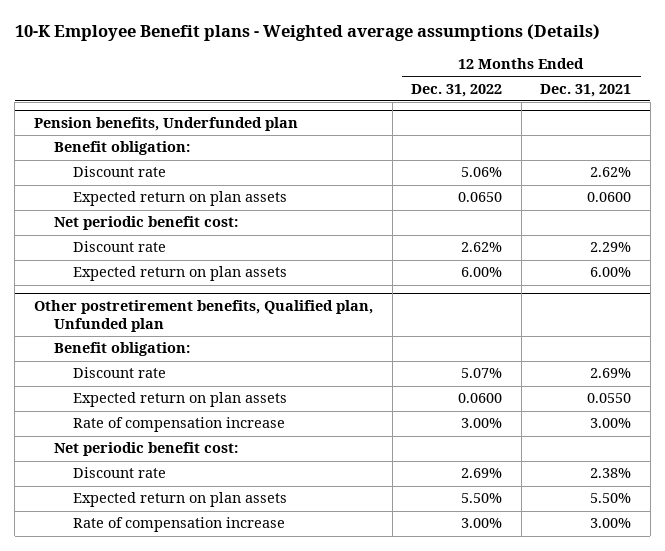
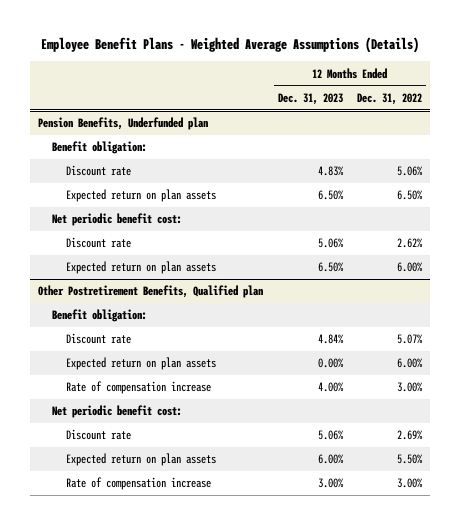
[14,24,600,42] 10-K Employee Benefit plans - Weighted average assumptions (Details) -> [41,37,420,54] Employee Benefit Plans - Weighted Average Assumptions (Details)
[540,83,632,97] Dec. 31, 2021 -> none
none -> [277,92,343,105] Dec. 31, 2023
[33,117,298,132] Pension benefits, Underfunded plan -> [37,117,208,131] Pension Benefits, Underfunded plan
[458,192,503,203] 0.0650 -> [397,190,424,201] 6.50%
[33,300,373,333] Other postretirement benefits, Qualified plan, Unfunded plan -> [37,285,263,299] Other Postretirement Benefits, Qualified plan
[458,393,503,404] 0.0600 -> [397,358,424,369] 6.00%

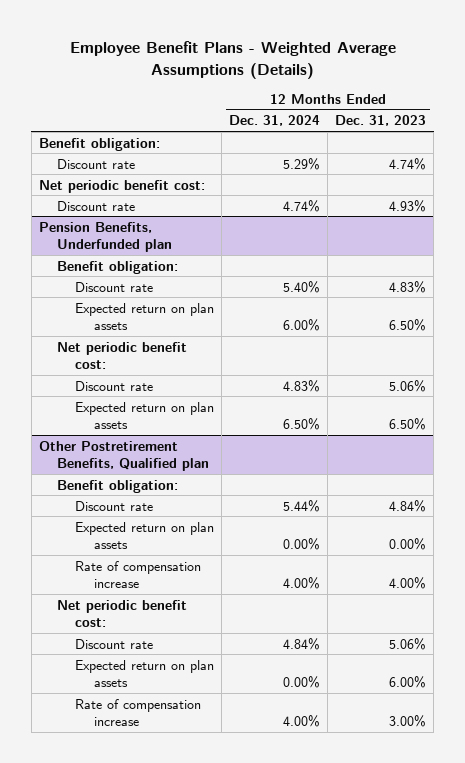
[357,92,423,105] Dec. 31, 2022 -> none
none -> [229,115,321,127] Dec. 31, 2024
none -> [38,137,160,151] Benefit obligation:
none -> [57,158,136,169] Discount rate
none -> [38,179,205,193] Net periodic benefit cost:
none -> [57,200,136,211] Discount rate

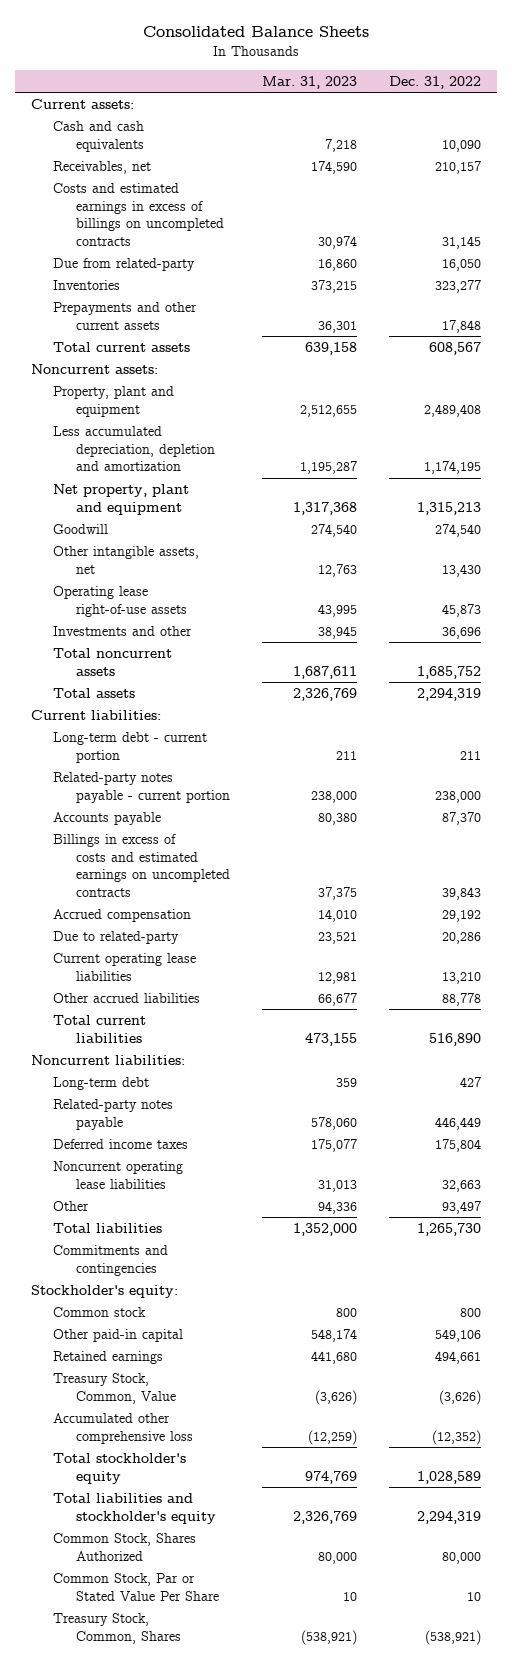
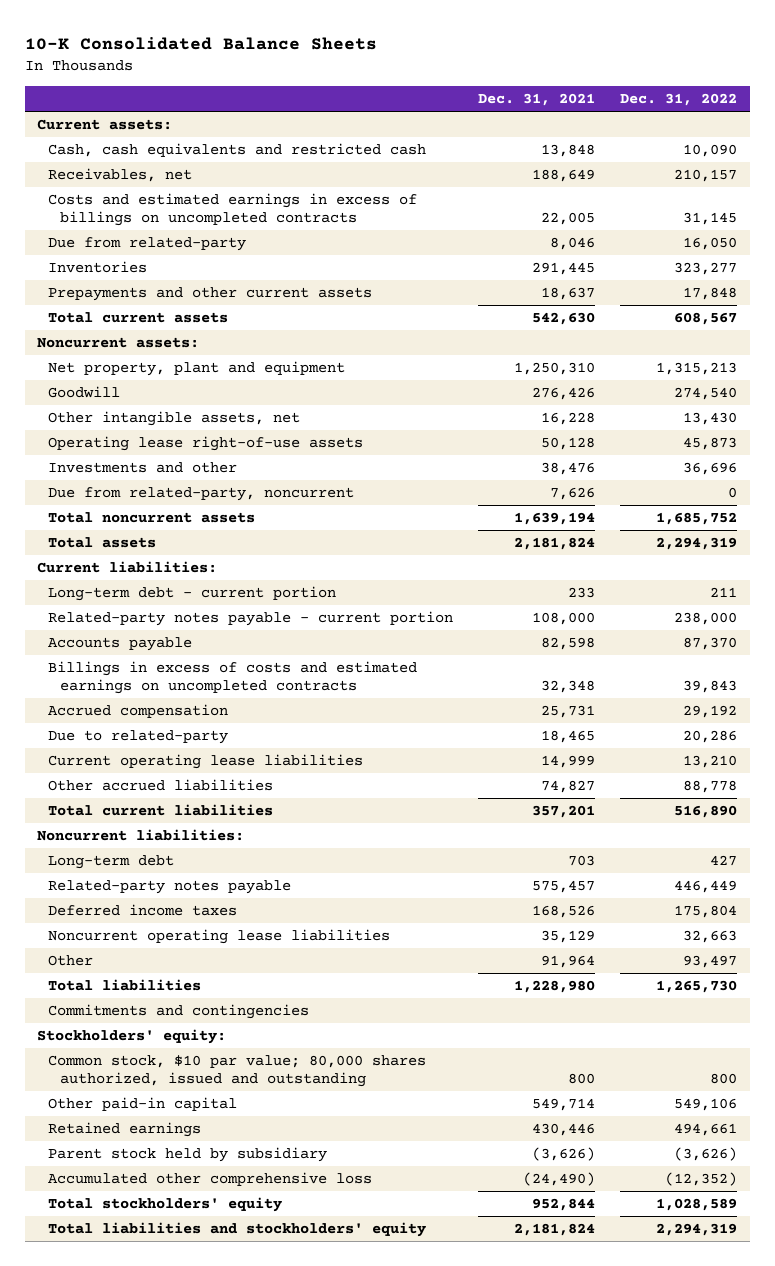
[143,25,370,37] Consolidated Balance Sheets -> [25,37,378,51] 10-K Consolidated Balance Sheets
[261,75,357,89] Mar. 31, 2023 -> none
none -> [478,92,596,106] Dec. 31, 2021
[53,120,145,152] Cash and cash equivalents -> [48,143,427,158] Cash, cash equivalents and restricted cash
[53,385,175,417] Property, plant and equipment -> none
[53,425,215,472] Less accumulated depreciation, depletion and amortization -> none
none -> [48,487,355,502] Due from related-party, noncurrent
[30,1284,178,1298] Stockholder's equity: -> [37,1029,227,1045] Stockholders' equity:
[53,1306,147,1317] Common stock -> [48,1055,427,1088] Common stock, $10 par value; 80,000 shares authorized, issued and outstanding
[53,1372,176,1404] Treasury Stock, Common, Value -> [48,1147,328,1163] Parent stock held by subsidiary
[53,1532,197,1561] Common Stock, Shares Authorized -> none
[53,1572,219,1601] Common Stock, Par or Stated Value Per Share -> none
[53,1612,181,1644] Treasury Stock, Common, Shares -> none
[53,1452,187,1484] Total stockholder's equity -> [48,1197,283,1213] Total stockholders' equity
[53,1492,216,1524] Total liabilities and stockholder's equity -> [48,1222,427,1238] Total liabilities and stockholders' equity

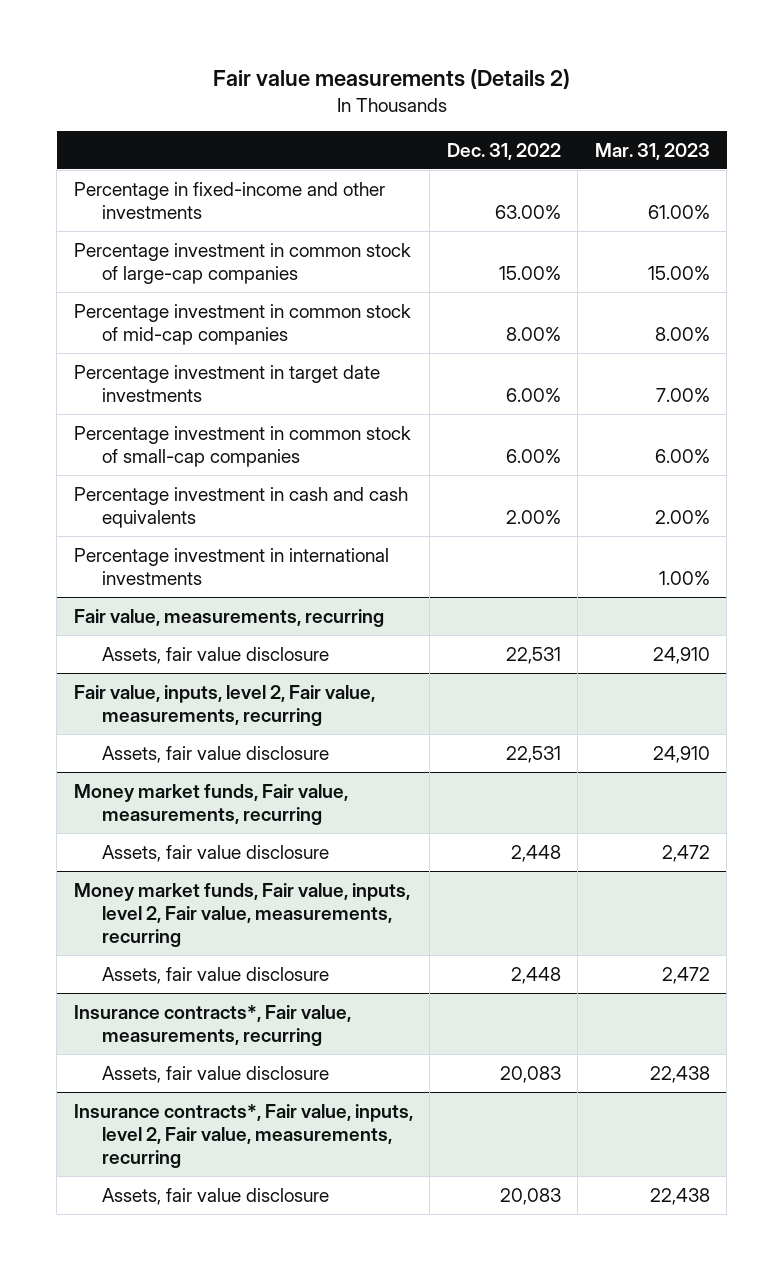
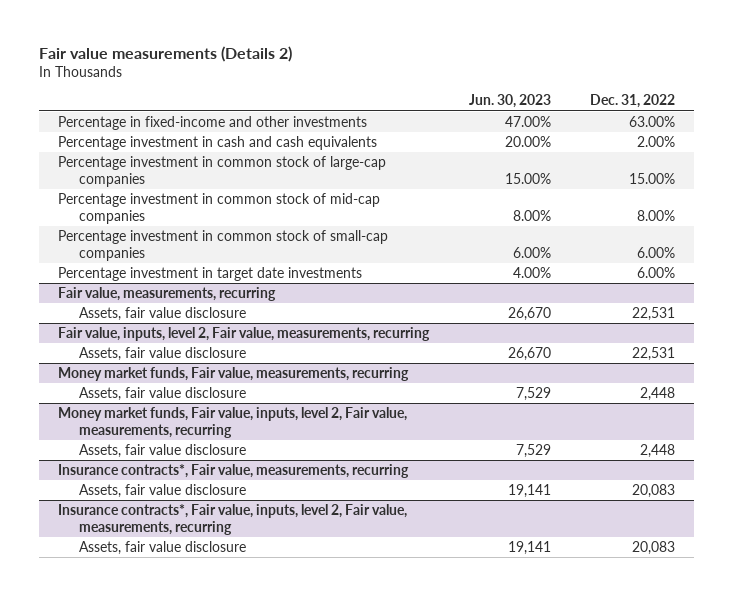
[594,142,710,160] Mar. 31, 2023 -> none
none -> [468,94,551,109] Jun. 30, 2023
[73,486,408,528] Percentage investment in cash and cash equivalents -> [58,135,378,150] Percentage investment in cash and cash equivalents
[73,547,389,585] Percentage investment in international investments -> none
[73,364,380,402] Percentage investment in target date investments -> [58,266,363,281] Percentage investment in target date investments

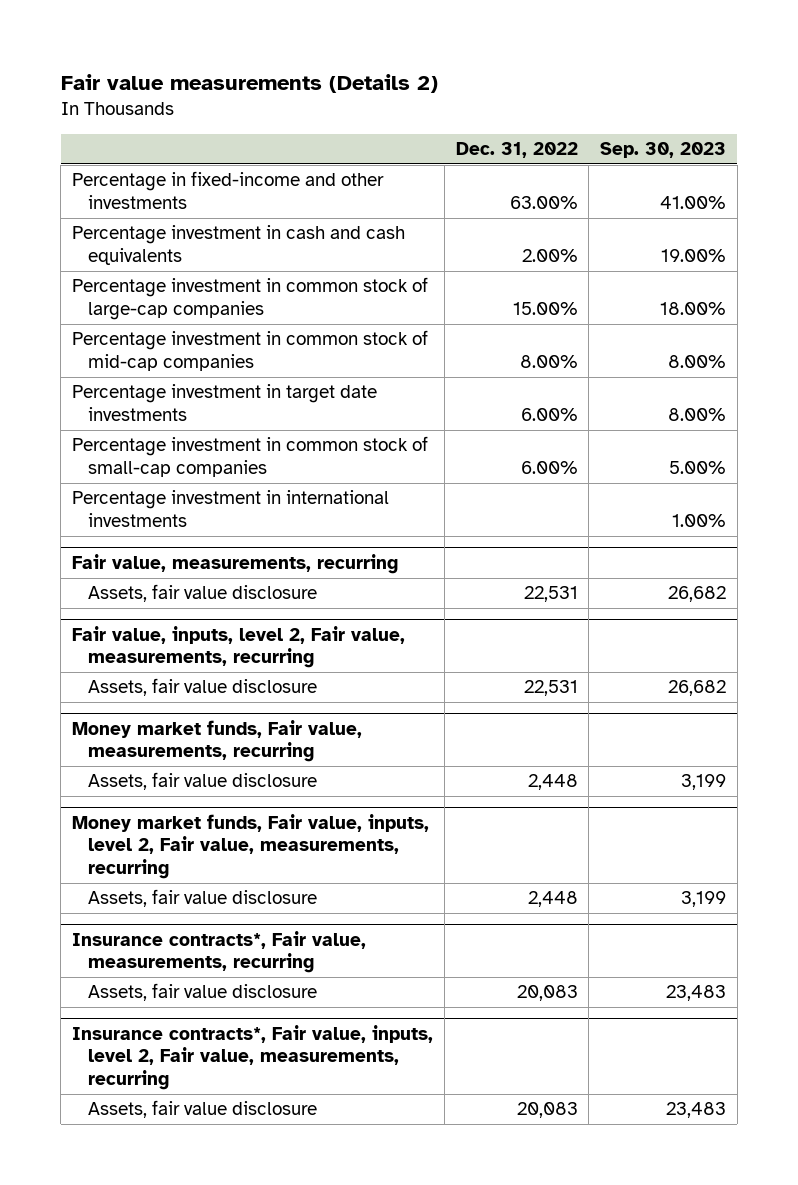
[468,94,551,109] Jun. 30, 2023 -> none
none -> [600,142,727,159] Sep. 30, 2023
[58,229,389,261] Percentage investment in common stock of small-cap companies -> [72,436,429,478] Percentage investment in common stock of small-cap companies
none -> [72,490,390,528] Percentage investment in international investments

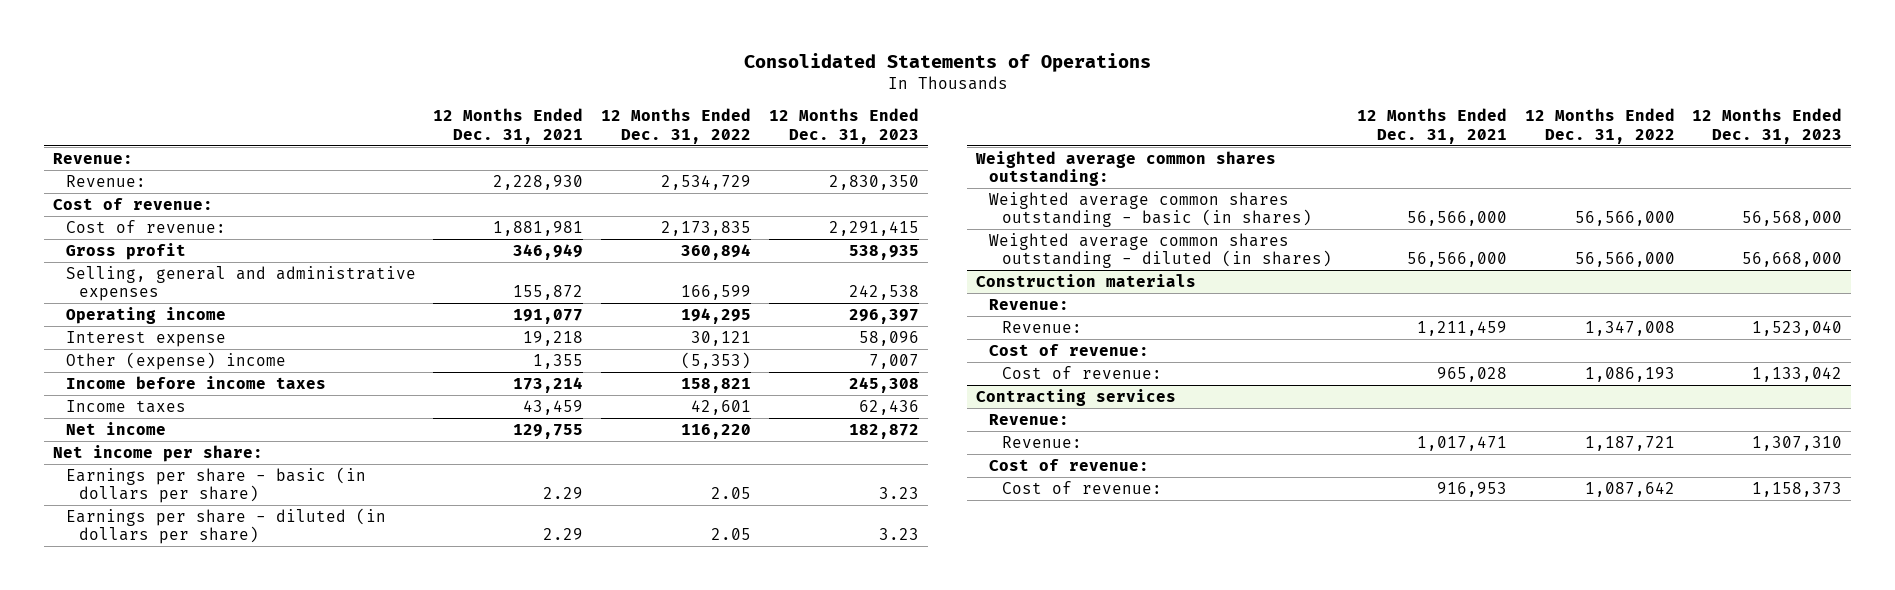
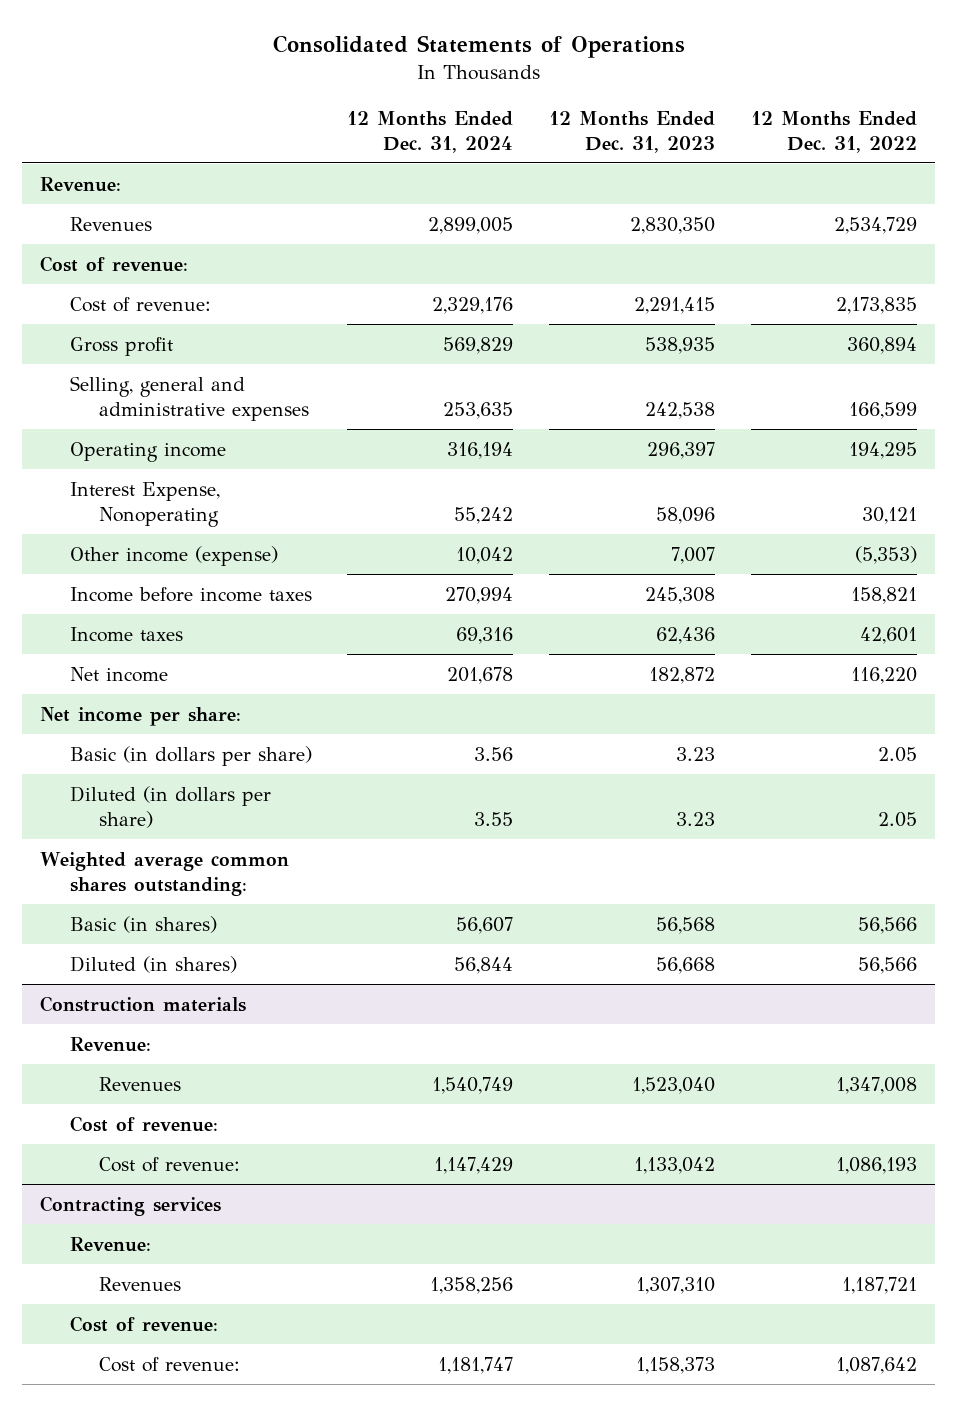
[433,107,584,144] 12 Months Ended Dec. 31, 2021 -> none
none -> [347,110,514,153] 12 Months Ended Dec. 31, 2024
[65,174,146,187] Revenue: -> [69,216,152,231] Revenues
[65,330,226,347] Interest expense -> [69,481,220,527] Interest Expense, Nonoperating
[65,351,286,370] Other (expense) income -> [69,545,278,566] Other income (expense)
[65,466,366,504] Earnings per share - basic (in dollars per share) -> [69,745,312,766] Basic (in dollars per share)
[65,507,386,545] Earnings per share - diluted (in dollars per share) -> [69,785,271,828] Diluted (in dollars per share)
[988,191,1312,228] Weighted average common shares outstanding - basic (in shares) -> [69,915,217,933] Basic (in shares)
[1574,211,1675,227] 56,566,000 -> [858,916,918,934] 56,566
[1742,211,1843,227] 56,568,000 -> [656,916,716,934] 56,568
[988,232,1332,269] Weighted average common shares outstanding - diluted (in shares) -> [69,955,237,973] Diluted (in shares)
[1574,252,1675,268] 56,566,000 -> [858,956,918,974] 56,566
[1742,252,1843,268] 56,668,000 -> [656,956,716,974] 56,668
[1001,320,1082,333] Revenue: -> [99,1076,182,1091] Revenues
[1001,435,1082,448] Revenue: -> [99,1276,182,1291] Revenues

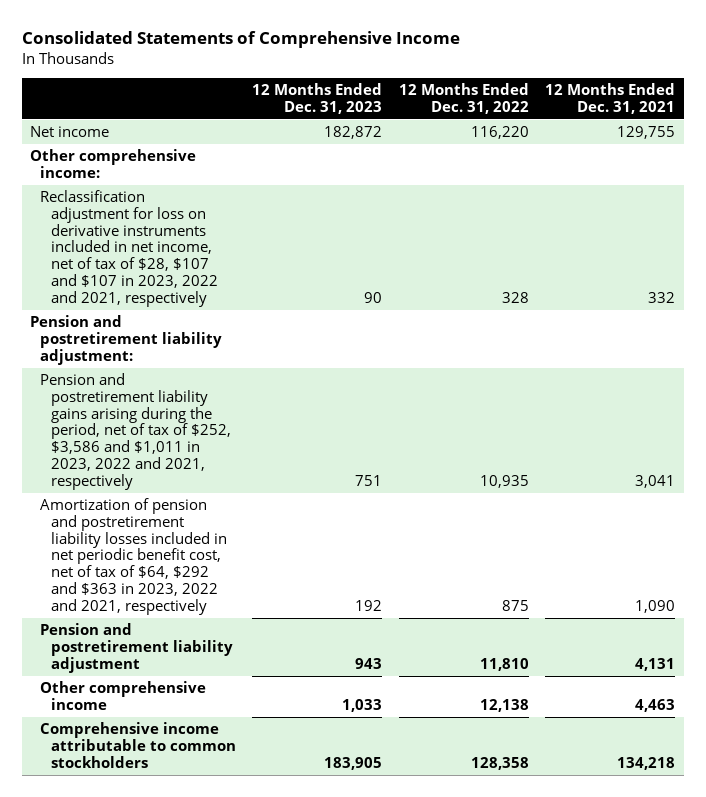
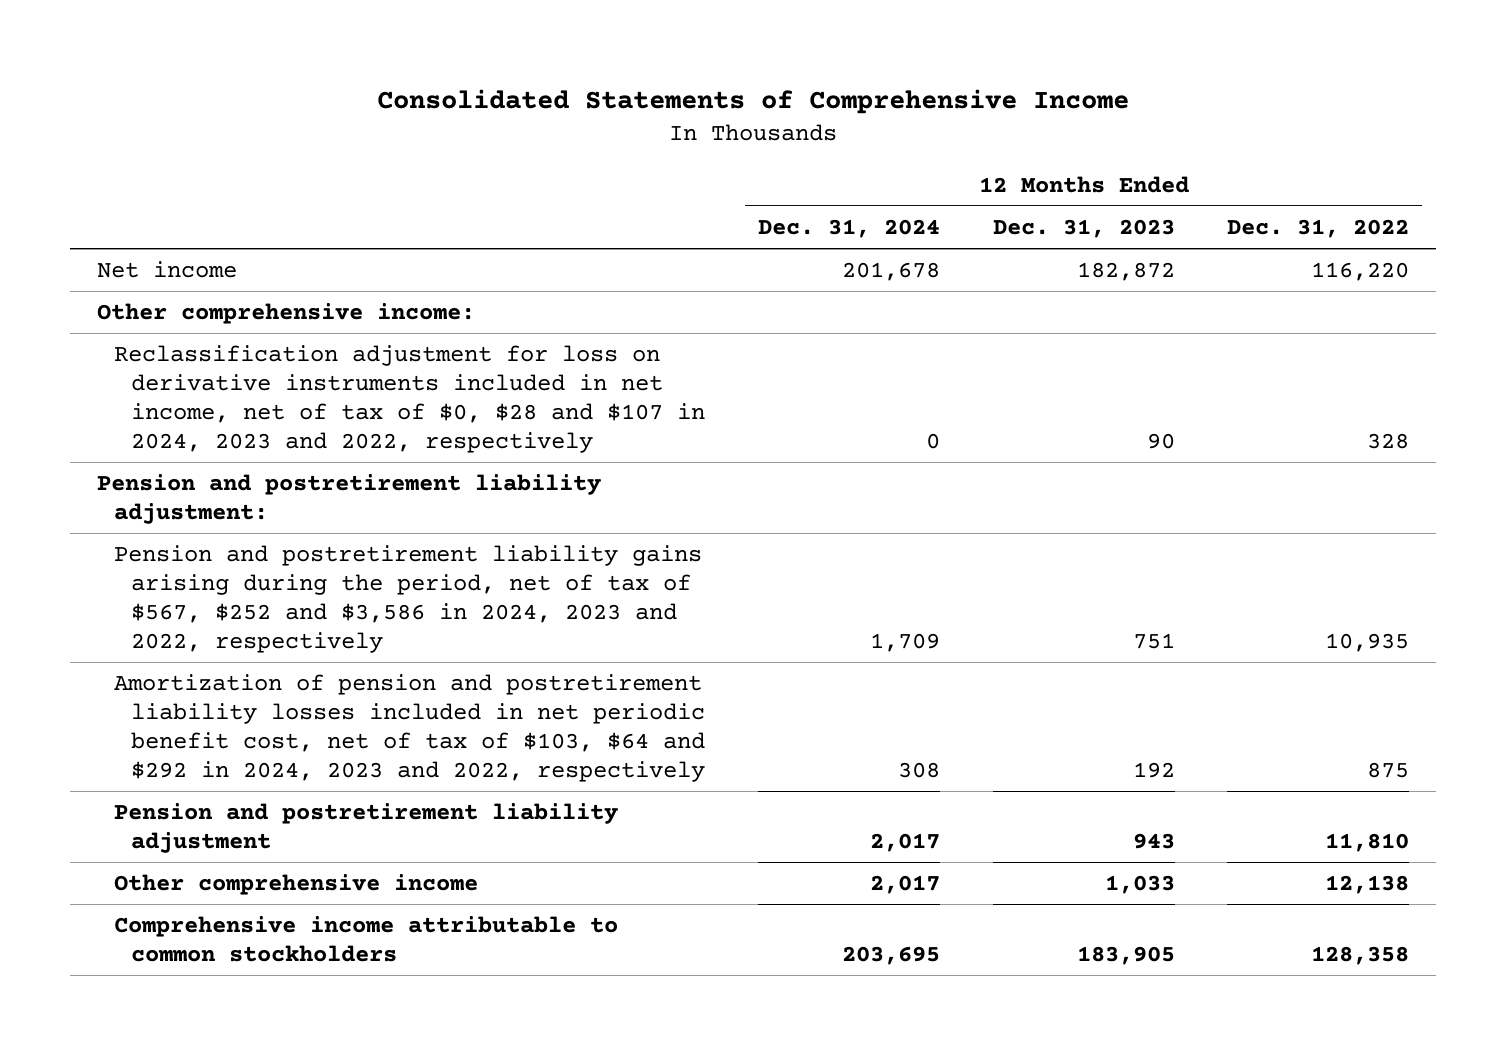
[545,82,676,114] 12 Months Ended Dec. 31, 2021 -> none
none -> [757,218,940,238] Dec. 31, 2024
[40,190,218,307] Reclassification adjustment for loss on derivative instruments included in net income, net of tax of $28, $107 and $107 in 2023, 2022 and 2021, respectively -> [114,345,706,453] Reclassification adjustment for loss on derivative instruments included in net income, net of tax of $0, $28 and $107 in 2024, 2023 and 2022, respectively
[40,373,231,490] Pension and postretirement liability gains arising during the period, net of tax of $252, $3,586 and $1,011 in 2023, 2022 and 2021, respectively -> [114,545,703,653] Pension and postretirement liability gains arising during the period, net of tax of $567, $252 and $3,586 in 2024, 2023 and 2022, respectively
[40,498,227,615] Amortization of pension and postretirement liability losses included in net periodic benefit cost, net of tax of $64, $292 and $363 in 2023, 2022 and 2021, respectively -> [114,674,706,782] Amortization of pension and postretirement liability losses included in net periodic benefit cost, net of tax of $103, $64 and $292 in 2024, 2023 and 2022, respectively

